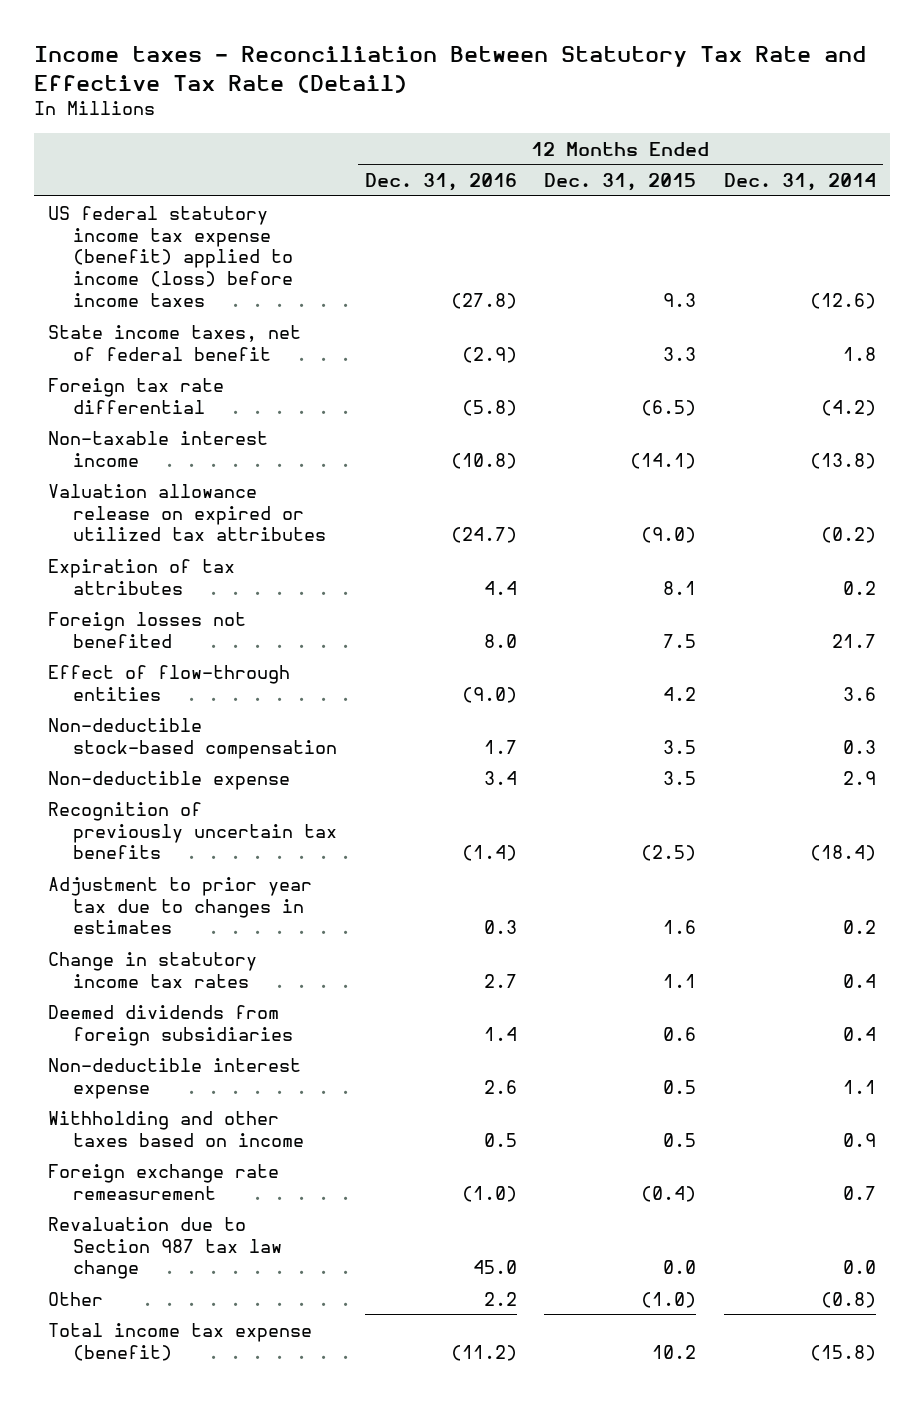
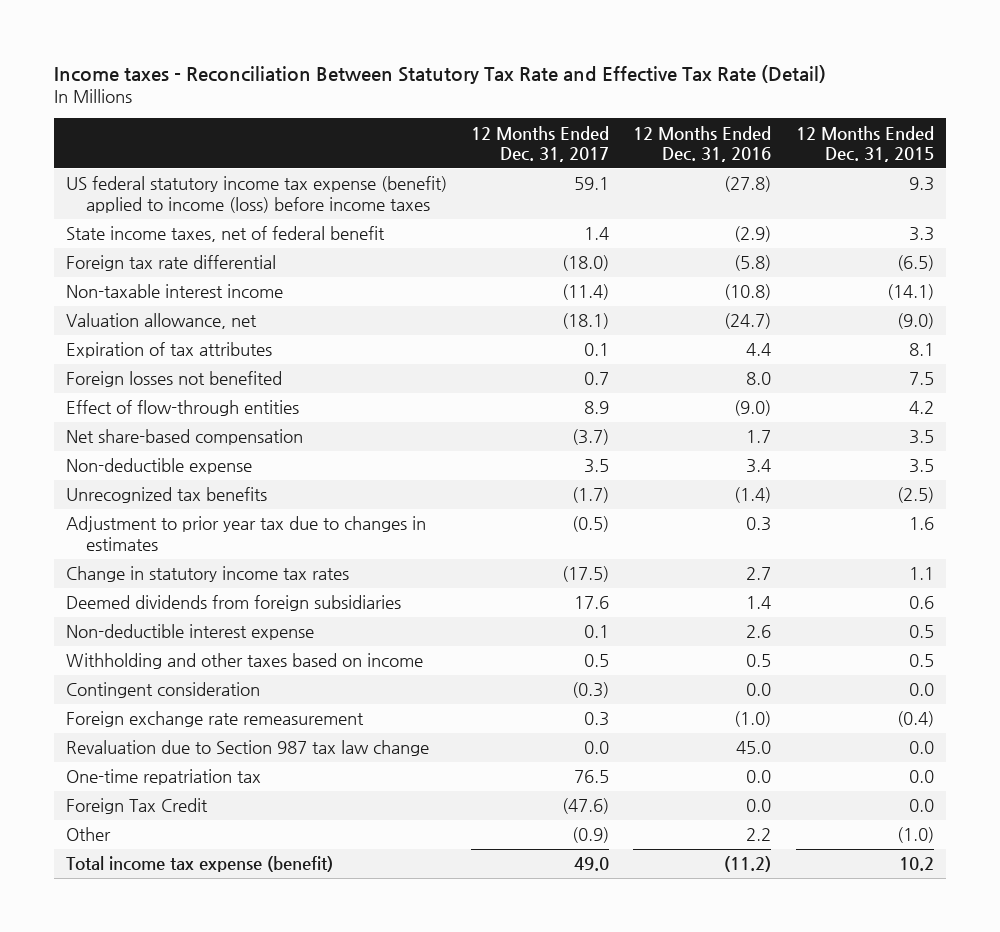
[724,173,877,192] Dec. 31, 2014 -> none
none -> [471,125,610,163] 12 Months Ended Dec. 31, 2017
[48,483,326,542] Valuation allowance release on expired or utilized tax attributes -> [66,313,258,330] Valuation allowance, net
[48,717,337,759] Non-deductible stock-based compensation -> [66,429,304,446] Net share-based compensation
[48,801,337,860] Recognition of previously uncertain tax benefits -> [66,487,268,504] Unrecognized tax benefits
none -> [66,682,261,699] Contingent consideration
none -> [66,769,262,786] One-time repatriation tax
none -> [66,798,209,815] Foreign Tax Credit

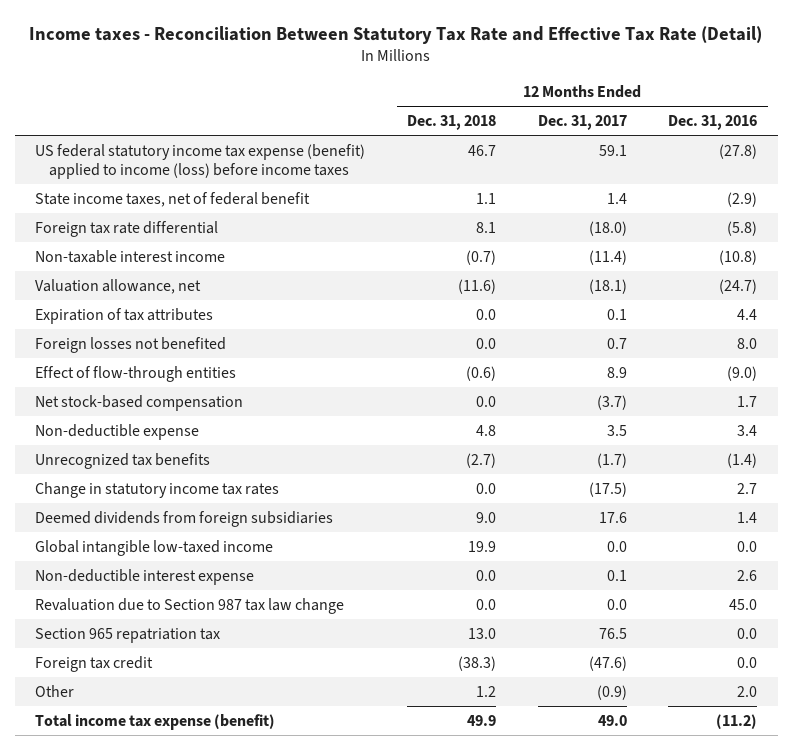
[795,125,934,163] 12 Months Ended Dec. 31, 2015 -> none
none -> [406,115,496,131] Dec. 31, 2018
[66,429,304,446] Net share-based compensation -> [35,394,244,411] Net stock-based compensation
[66,516,427,551] Adjustment to prior year tax due to changes in estimates -> none
none -> [35,539,274,556] Global intangible low-taxed income
[66,653,424,670] Withholding and other taxes based on income -> none
[66,682,261,699] Contingent consideration -> none
[66,711,365,728] Foreign exchange rate remeasurement -> none
[66,769,262,786] One-time repatriation tax -> [35,627,221,643] Section 965 repatriation tax
[66,798,209,815] Foreign Tax Credit -> [35,655,154,672] Foreign tax credit
[746,828,772,842] 2.2 -> [737,685,758,697] 2.0

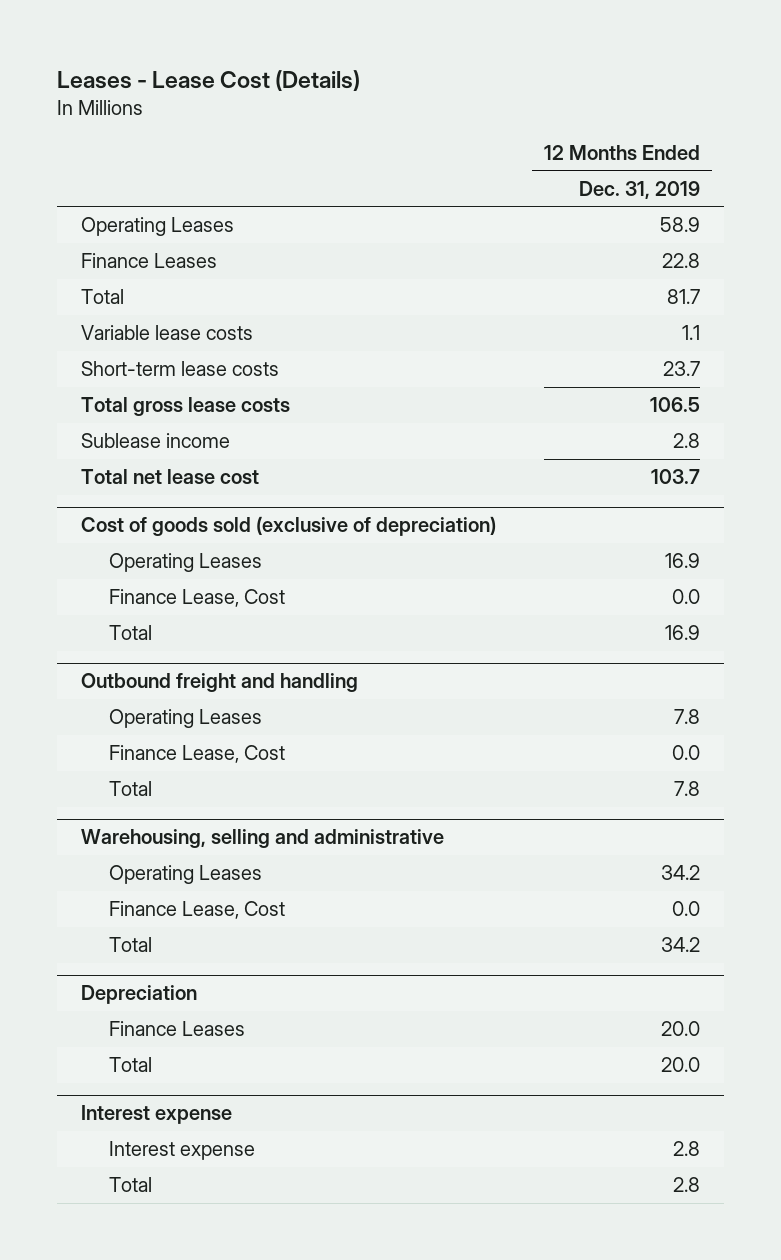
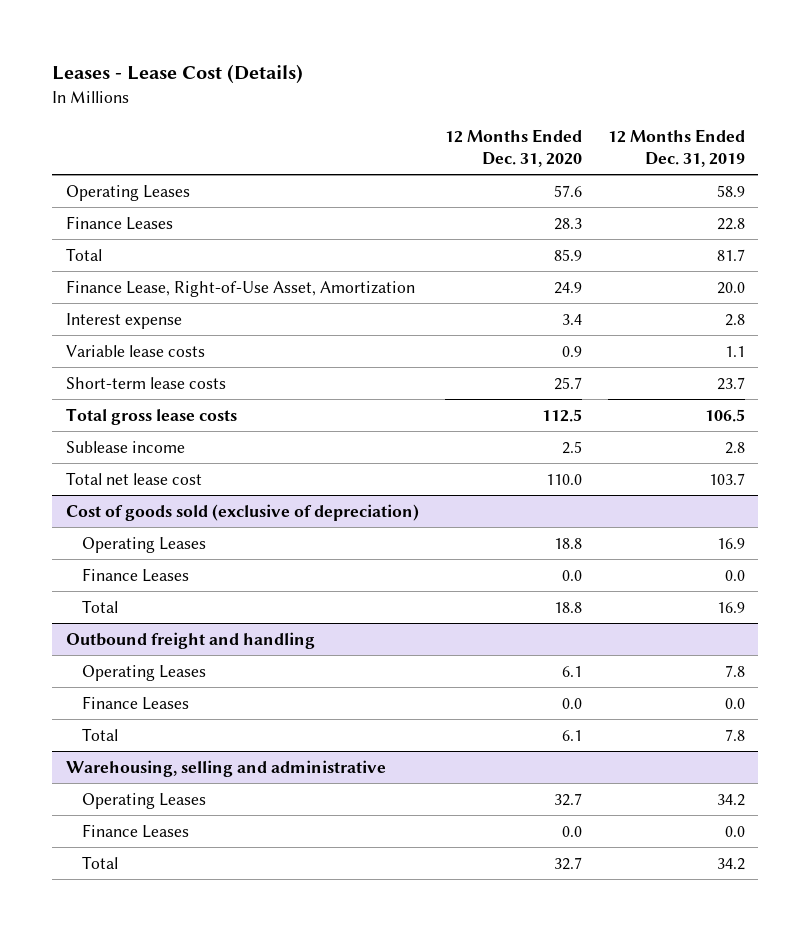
none -> [444,129,582,167] 12 Months Ended Dec. 31, 2020
none -> [65,279,415,297] Finance Lease, Right-of-Use Asset, Amortization
none -> [65,312,182,329] Interest expense
[109,589,286,608] Finance Lease, Cost -> [82,567,190,582] Finance Leases
[109,745,286,764] Finance Lease, Cost -> [82,695,190,710] Finance Leases
[109,901,286,920] Finance Lease, Cost -> [82,823,190,838] Finance Leases
[80,985,197,1005] Depreciation -> none
[109,1021,246,1037] Finance Leases -> none
[109,1057,153,1073] Total -> none
[80,1105,232,1125] Interest expense -> none
[109,1141,256,1161] Interest expense -> none
[109,1177,153,1193] Total -> none

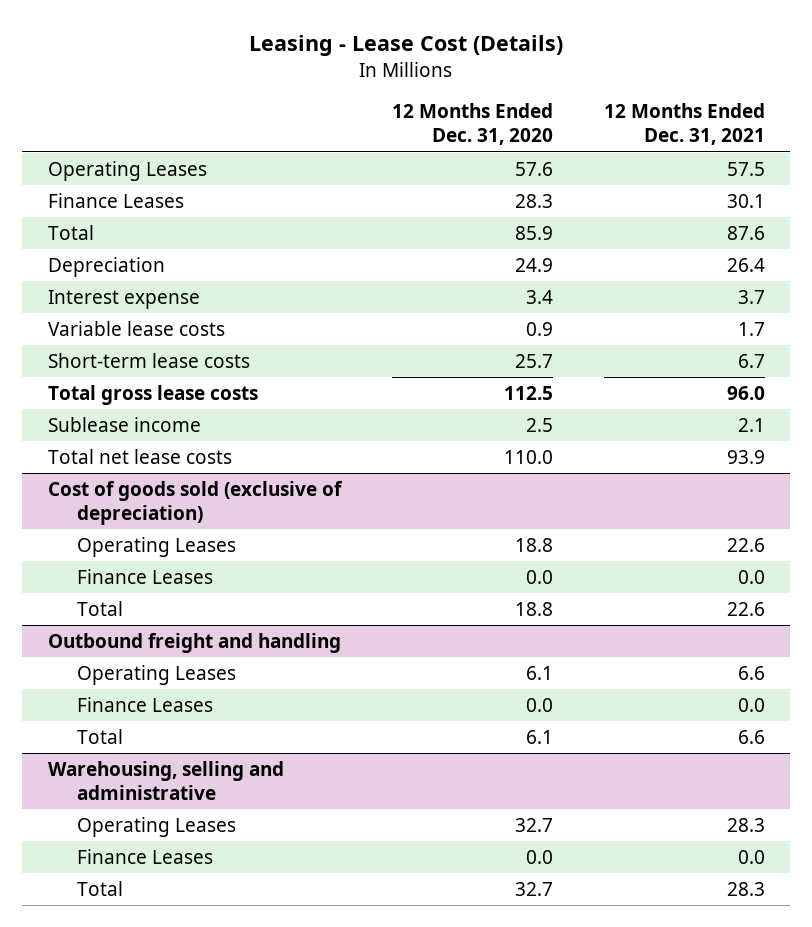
[52,64,304,85] Leases - Lease Cost (Details) -> [249,35,564,57] Leasing - Lease Cost (Details)
[608,129,746,167] 12 Months Ended Dec. 31, 2019 -> none
none -> [603,103,765,146] 12 Months Ended Dec. 31, 2021
[65,279,415,297] Finance Lease, Right-of-Use Asset, Amortization -> [47,256,165,277] Depreciation
[65,471,202,485] Total net lease cost -> [47,448,232,464] Total net lease costs

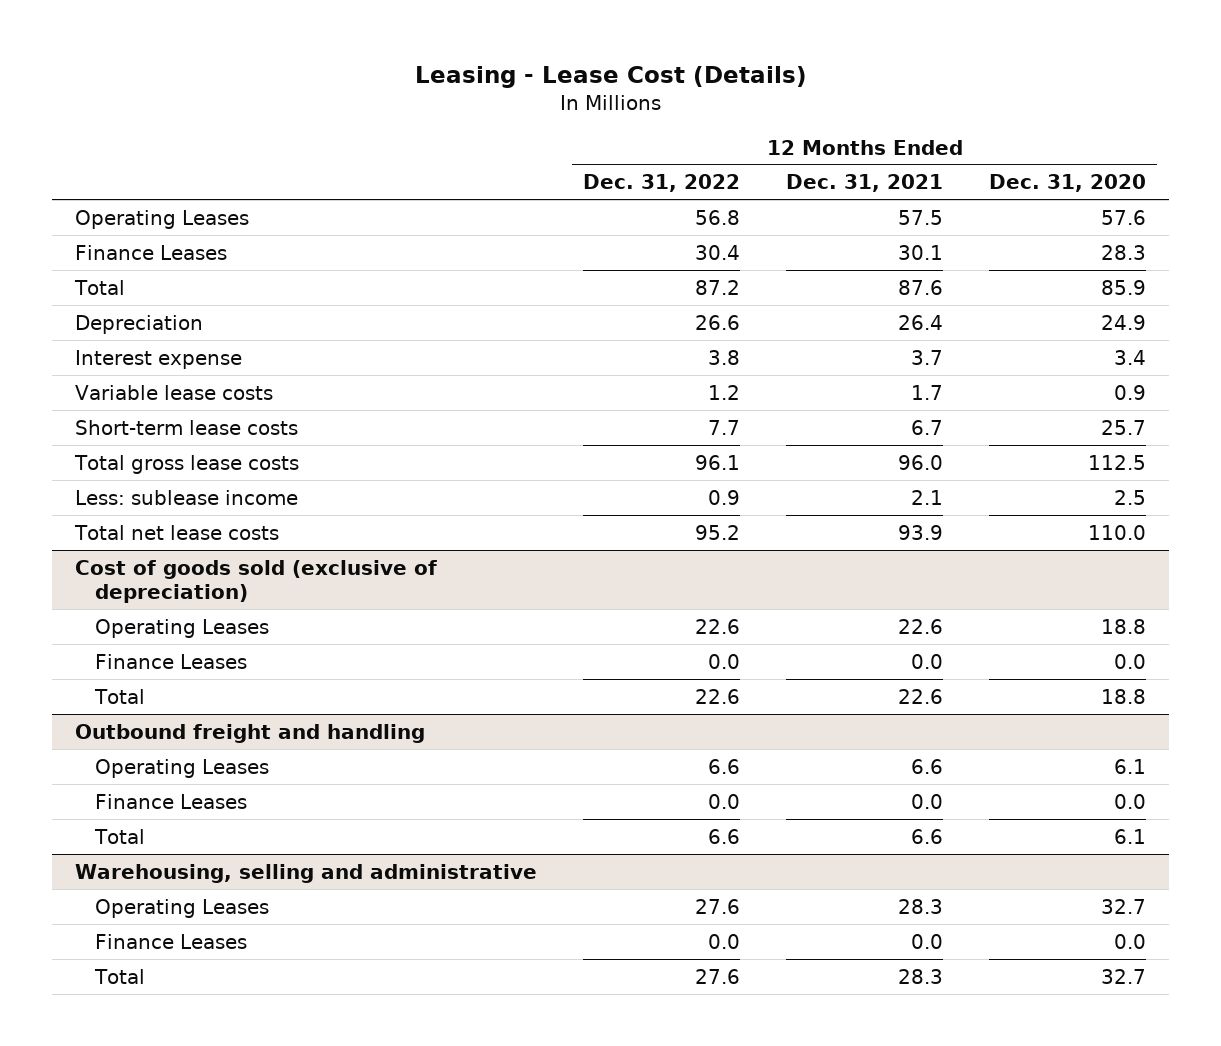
none -> [583,174,741,193] Dec. 31, 2022
[47,416,201,432] Sublease income -> [75,489,299,505] Less: sublease income

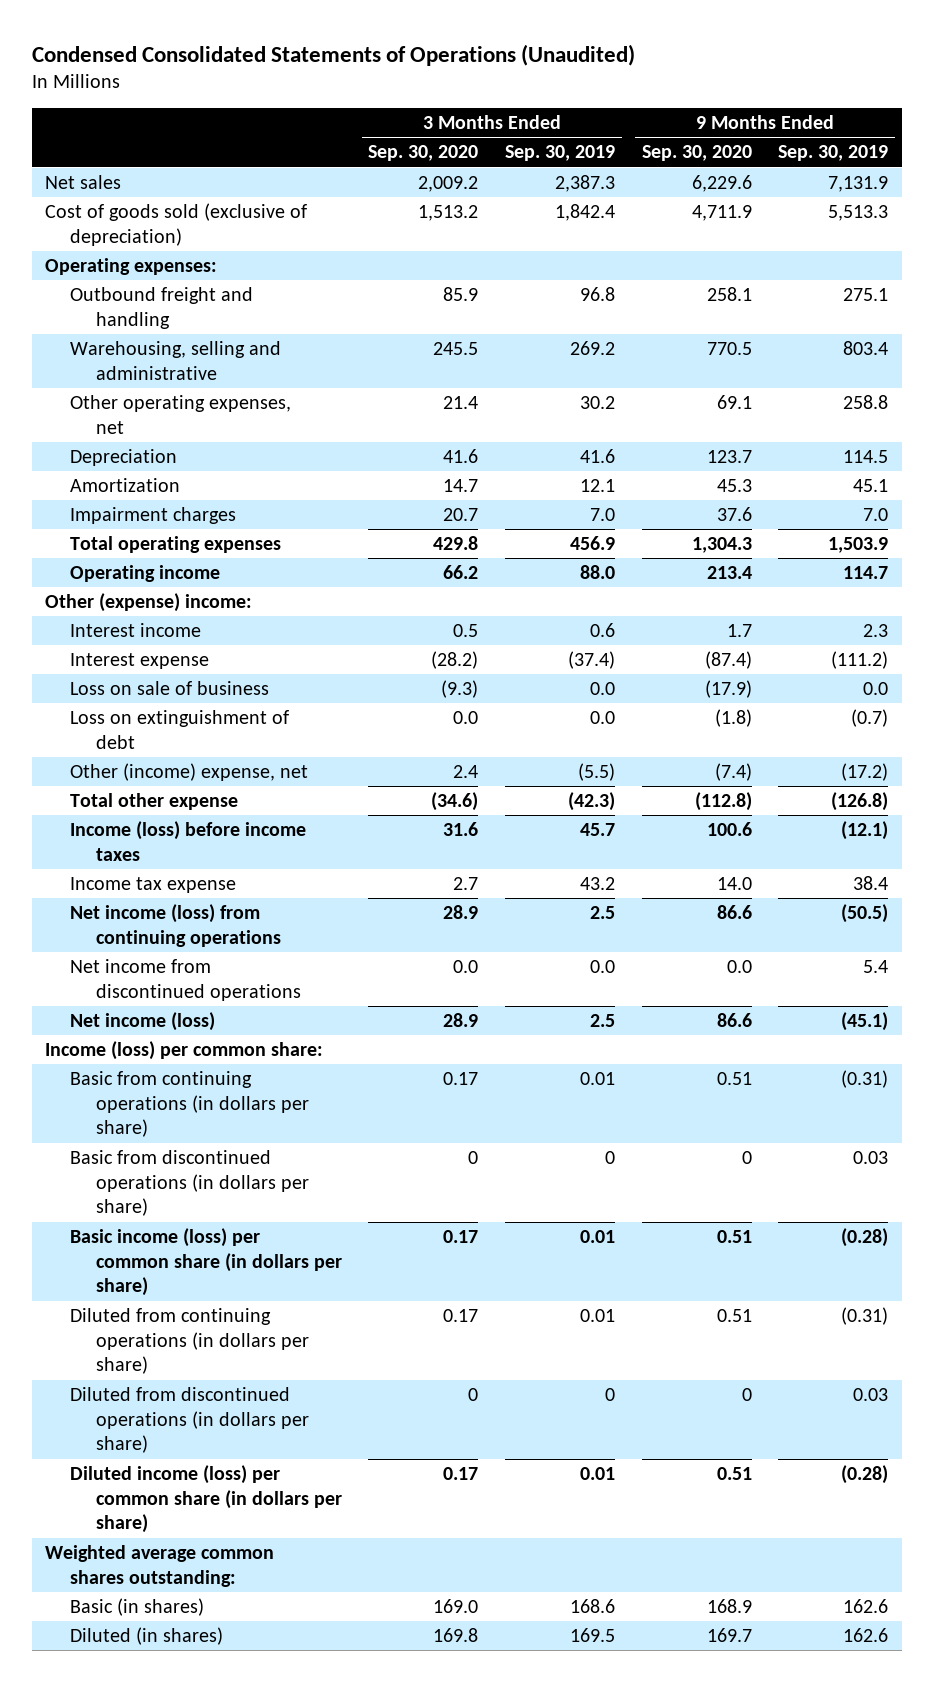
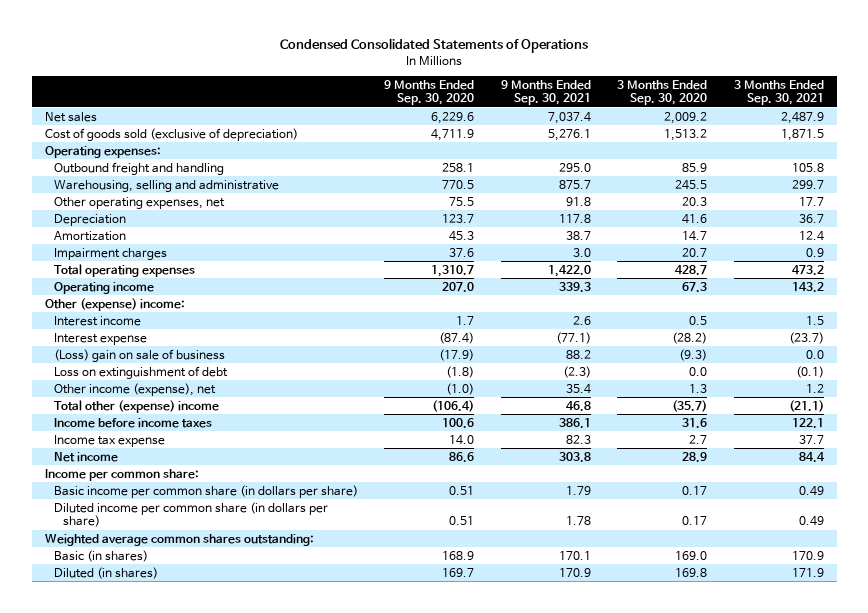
[31,43,635,66] Condensed Consolidated Statements of Operations (Unaudited) -> [280,38,589,54] Condensed Consolidated Statements of Operations
[504,145,615,162] Sep. 30, 2019 -> none
[778,145,889,162] Sep. 30, 2019 -> none
none -> [500,79,591,106] 9 Months Ended Sep. 30, 2021
none -> [733,79,824,106] 3 Months Ended Sep. 30, 2021
[443,396,479,410] 21.4 -> [682,196,708,206] 20.3
[716,395,752,410] 69.1 -> [449,196,475,206] 75.5
[433,536,479,551] 429.8 -> [675,264,708,275] 428.7
[691,537,752,554] 1,304.3 -> [431,264,475,277] 1,310.7
[443,565,479,580] 66.2 -> [682,281,708,292] 67.3
[706,566,752,580] 213.4 -> [442,281,475,292] 207.0
[70,681,270,696] Loss on sale of business -> [53,348,225,362] (Loss) gain on sale of business
[70,763,309,782] Other (income) expense, net -> [53,382,216,396] Other income (expense), net
[453,765,479,779] 2.4 -> [689,383,708,393] 1.3
[714,763,752,782] (7.4) -> [446,382,475,395] (1.0)
[70,793,239,811] Total other expense -> [53,399,219,413] Total other (expense) income
[431,792,479,812] (34.6) -> [672,399,708,412] (35.7)
[694,792,752,812] (112.8) -> [432,399,475,412] (106.4)
[70,821,307,861] Income (loss) before income taxes -> [53,417,212,428] Income before income taxes
[70,904,281,947] Net income (loss) from continuing operations -> none
[70,959,301,1001] Net income from discontinued operations -> none
[70,1071,309,1138] Basic from continuing operations (in dollars per share) -> none
[70,1150,309,1217] Basic from discontinued operations (in dollars per share) -> none
[70,1308,309,1375] Diluted from continuing operations (in dollars per share) -> none
[70,1387,309,1454] Diluted from discontinued operations (in dollars per share) -> none
[70,1012,216,1032] Net income (loss) -> [53,451,118,462] Net income
[44,1041,323,1061] Income (loss) per common share: -> [44,468,199,481] Income per common share:
[70,1228,342,1297] Basic income (loss) per common share (in dollars per share) -> [53,484,358,498] Basic income per common share (in dollars per share)
[70,1465,342,1534] Diluted income (loss) per common share (in dollars per share) -> [53,501,328,528] Diluted income per common share (in dollars per share)

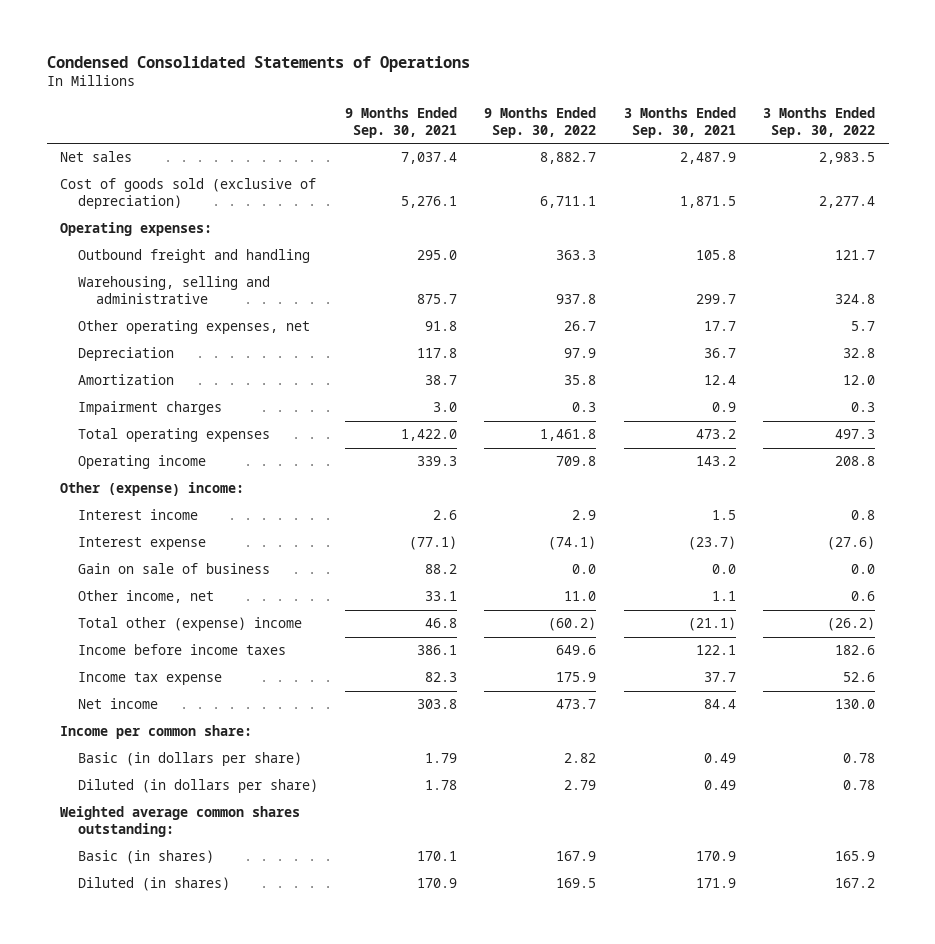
[384,79,475,106] 9 Months Ended Sep. 30, 2020 -> none
[617,79,708,106] 3 Months Ended Sep. 30, 2020 -> none
none -> [484,106,597,138] 9 Months Ended Sep. 30, 2022
none -> [762,106,875,138] 3 Months Ended Sep. 30, 2022
[53,365,228,379] Loss on extinguishment of debt -> none
[53,348,225,362] (Loss) gain on sale of business -> [78,563,271,575] Gain on sale of business
[53,382,216,396] Other income (expense), net -> [78,590,215,604] Other income, net
[565,383,591,394] 35.4 -> [425,591,458,602] 33.1
[805,383,824,393] 1.2 -> [711,591,736,602] 1.1
[53,484,358,498] Basic income per common share (in dollars per share) -> [78,752,303,767] Basic (in dollars per share)
[53,501,328,528] Diluted income per common share (in dollars per share) -> [78,779,319,794] Diluted (in dollars per share)

